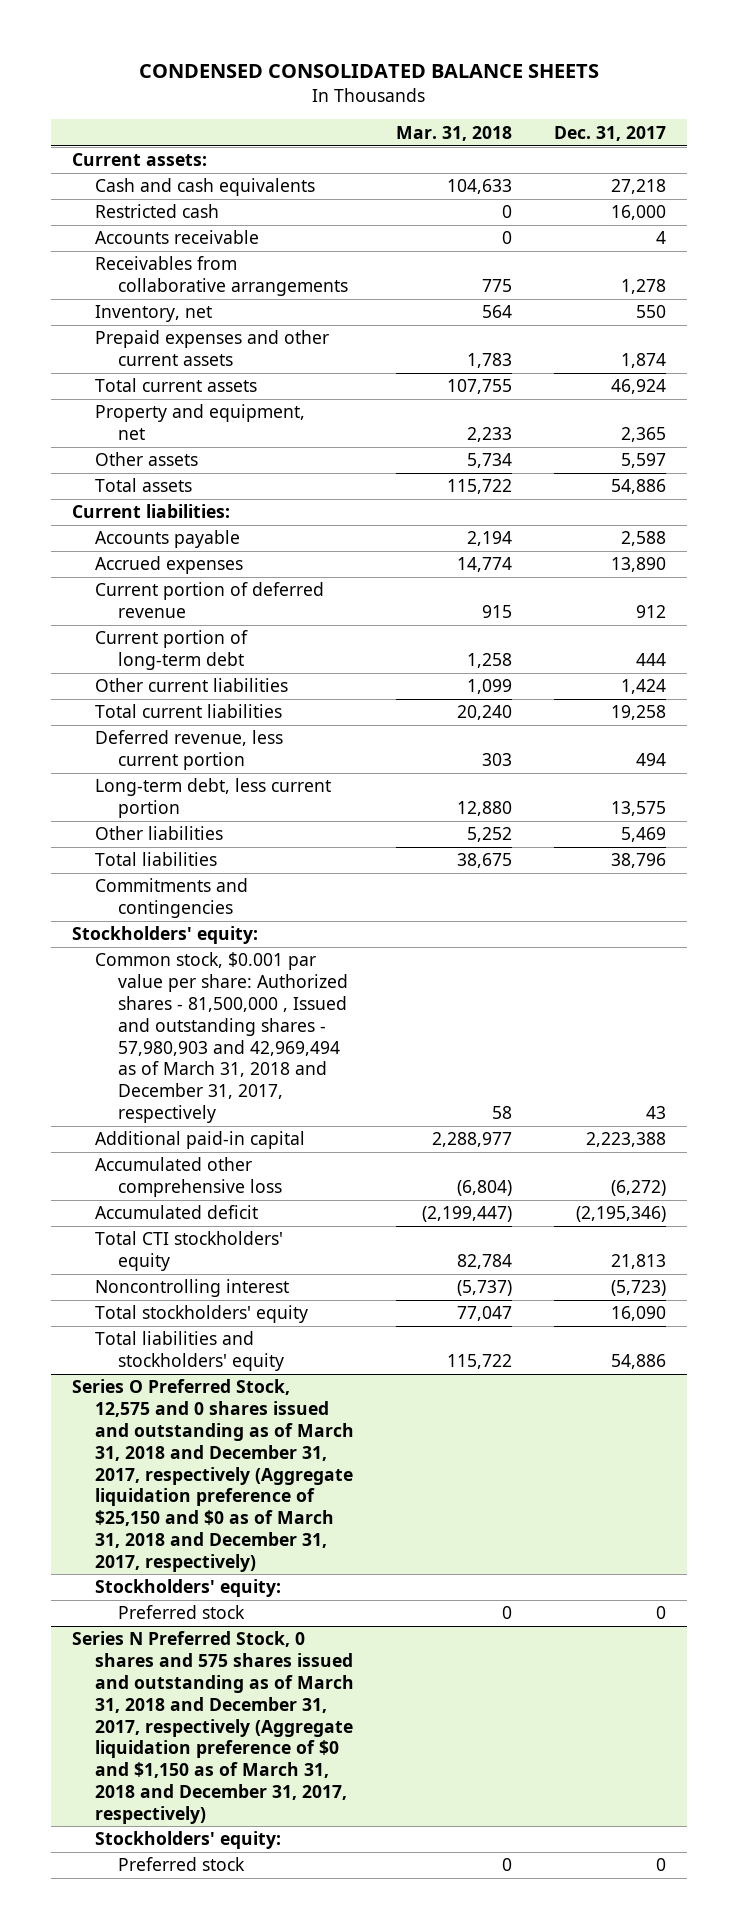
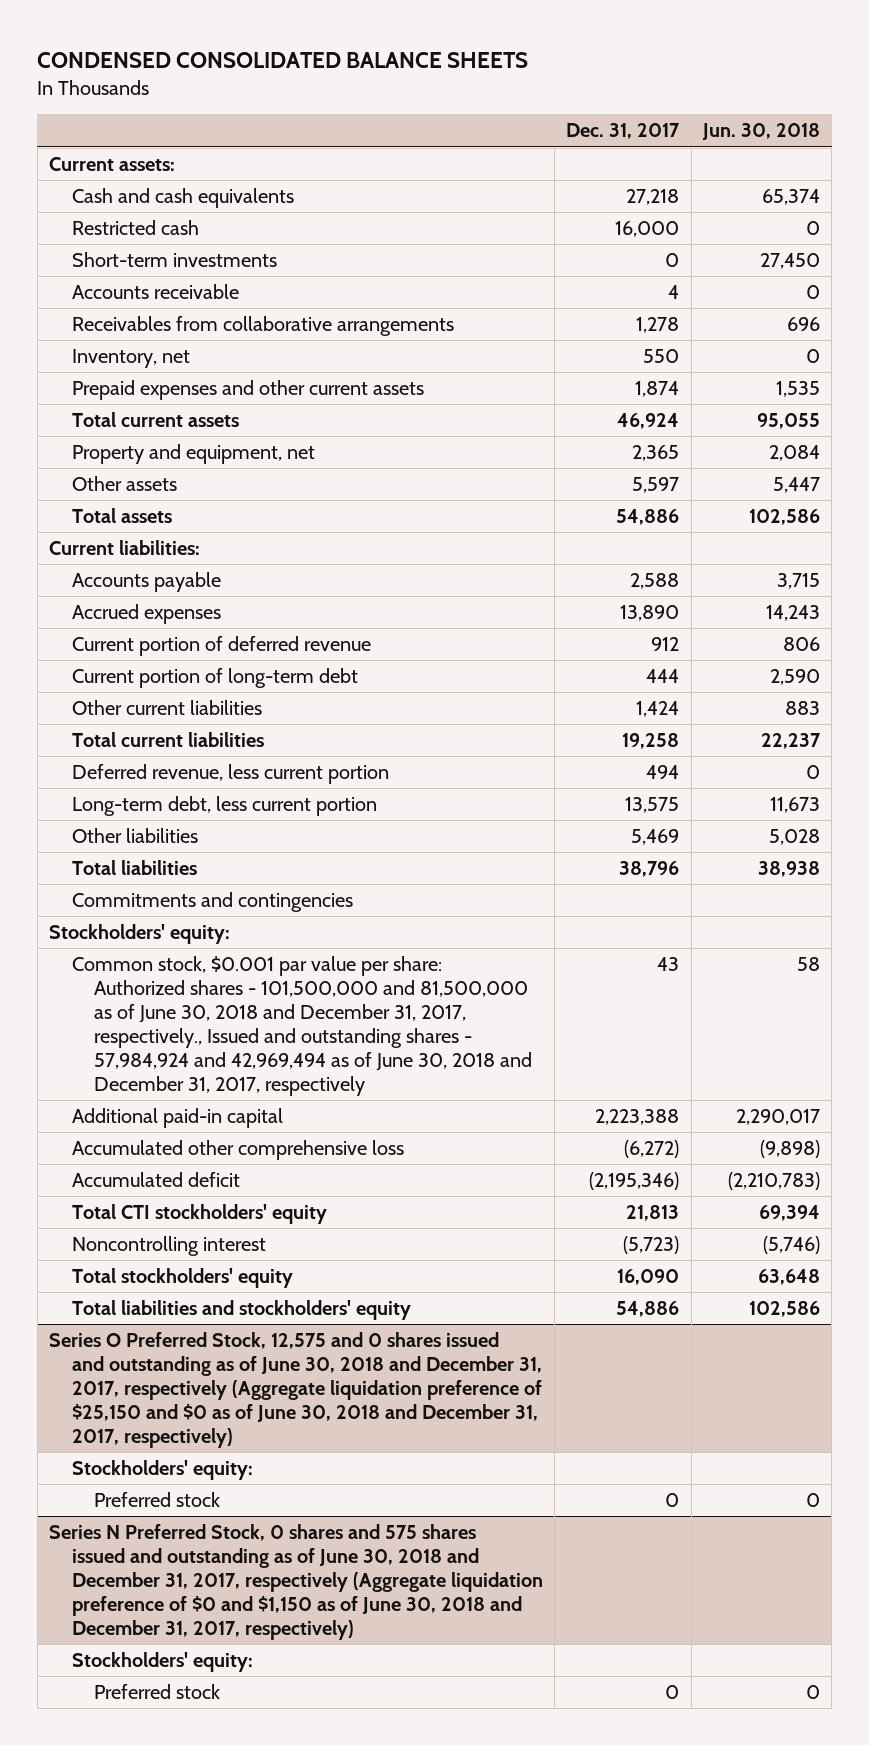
[396,125,513,141] Mar. 31, 2018 -> none
none -> [702,123,821,141] Jun. 30, 2018
none -> [71,252,277,268] Short-term investments
[95,952,349,1123] Common stock, $0.001 par value per share: Authorized shares - 81,500,000 , Issued and outstanding shares - 57,980,903 and 42,969,494 as of March 31, 2018 and December 31, 2017, respectively -> [71,956,533,1096] Common stock, $0.001 par value per share: Authorized shares - 101,500,000 and 81,500,000 as of June 30, 2018 and December 31, 2017, respectively., Issued and outstanding shares - 57,984,924 and 42,969,494 as of June 30, 2018 and December 31, 2017, respectively
[72,1379,355,1572] Series O Preferred Stock, 12,575 and 0 shares issued and outstanding as of March 31, 2018 and December 31, 2017, respectively (Aggregate liquidation preference of $25,150 and $0 as of March 31, 2018 and December 31, 2017, respectively) -> [49,1332,542,1448] Series O Preferred Stock, 12,575 and 0 shares issued and outstanding as of June 30, 2018 and December 31, 2017, respectively (Aggregate liquidation preference of $25,150 and $0 as of June 30, 2018 and December 31, 2017, respectively)
[72,1631,355,1824] Series N Preferred Stock, 0 shares and 575 shares issued and outstanding as of March 31, 2018 and December 31, 2017, respectively (Aggregate liquidation preference of $0 and $1,150 as of March 31, 2018 and December 31, 2017, respectively) -> [49,1524,543,1640] Series N Preferred Stock, 0 shares and 575 shares issued and outstanding as of June 30, 2018 and December 31, 2017, respectively (Aggregate liquidation preference of $0 and $1,150 as of June 30, 2018 and December 31, 2017, respectively)

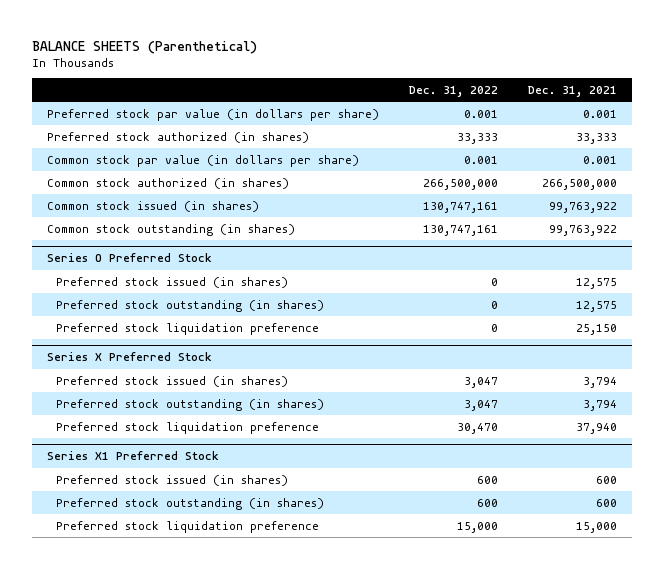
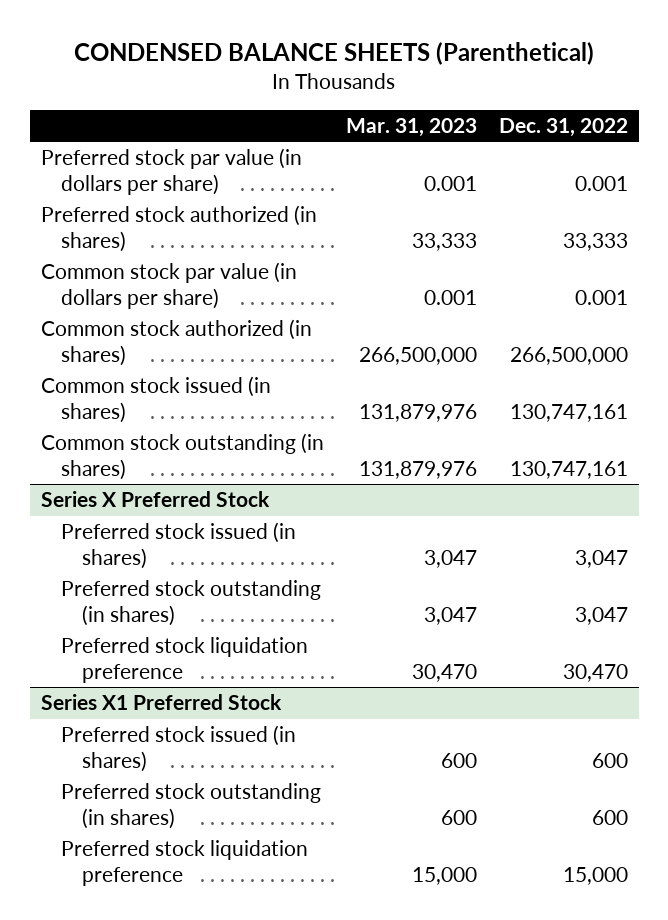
[32,40,258,54] BALANCE SHEETS (Parenthetical) -> [74,42,595,66] CONDENSED BALANCE SHEETS (Parenthetical)
[528,85,618,97] Dec. 31, 2021 -> none
none -> [345,117,477,137] Mar. 31, 2023
[47,253,213,263] Series O Preferred Stock -> none
[56,276,289,288] Preferred stock issued (in shares) -> none
[56,299,325,312] Preferred stock outstanding (in shares) -> none
[56,322,320,335] Preferred stock liquidation preference -> none

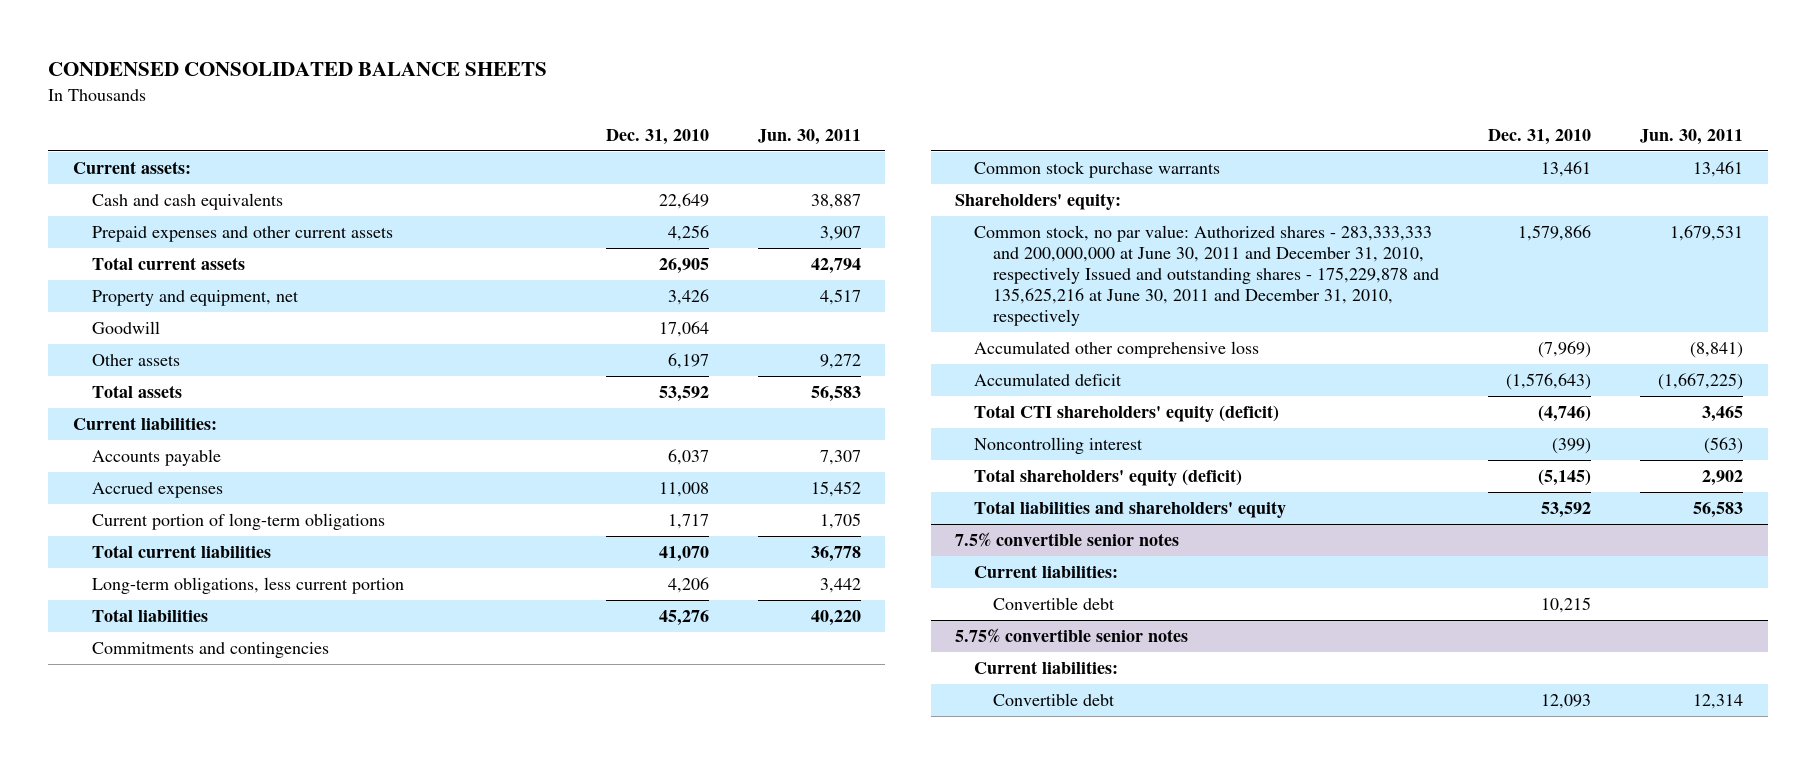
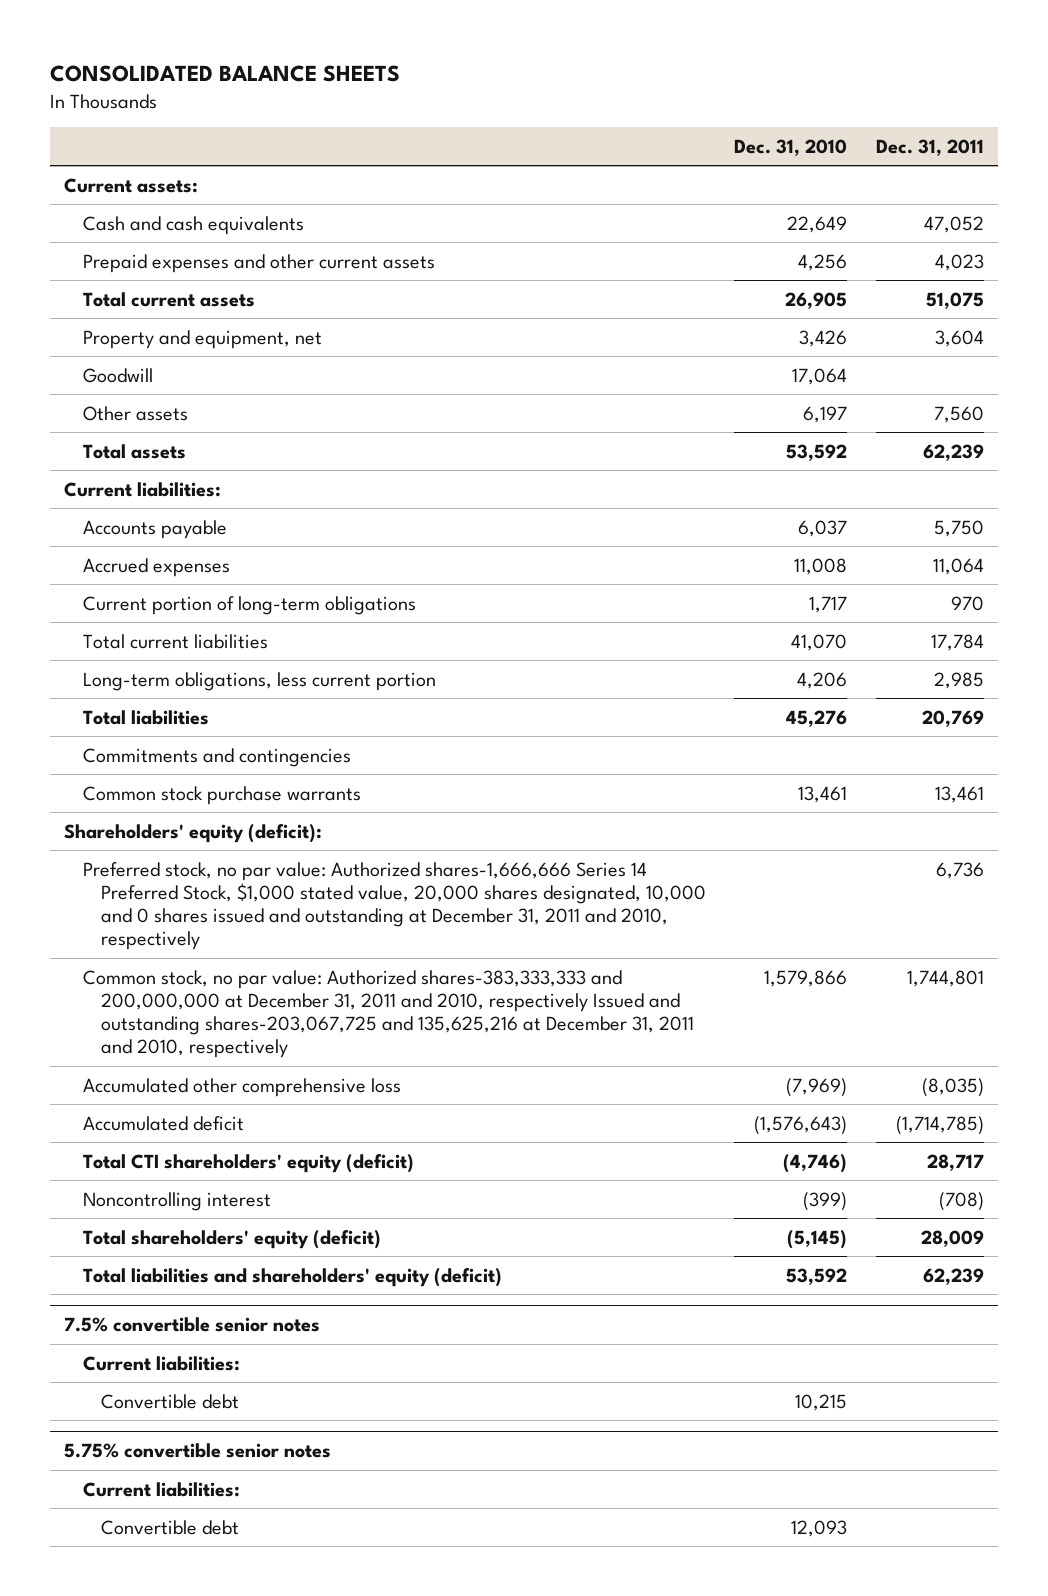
[48,62,548,77] CONDENSED CONSOLIDATED BALANCE SHEETS -> [49,64,400,82] CONSOLIDATED BALANCE SHEETS
[757,128,861,145] Jun. 30, 2011 -> none
none -> [876,139,985,157] Dec. 31, 2011
[955,192,1122,210] Shareholders' equity: -> [64,823,323,843] Shareholders' equity (deficit):
none -> [82,861,706,951] Preferred stock, no par value: Authorized shares-1,666,666 Series 14 Preferred Stock, $1,000 stated value, 20,000 shares designated, 10,000 and 0 shares issued and outstanding at December 31, 2011 and 2010, respectively
[974,224,1440,327] Common stock, no par value: Authorized shares - 283,333,333 and 200,000,000 at June 30, 2011 and December 31, 2010, respectively Issued and outstanding shares - 175,229,878 and 135,625,216 at June 30, 2011 and December 31, 2010, respectively -> [82,969,694,1059] Common stock, no par value: Authorized shares-383,333,333 and 200,000,000 at December 31, 2011 and 2010, respectively Issued and outstanding shares-203,067,725 and 135,625,216 at December 31, 2011 and 2010, respectively
[974,500,1287,518] Total liabilities and shareholders' equity -> [82,1267,502,1287] Total liabilities and shareholders' equity (deficit)

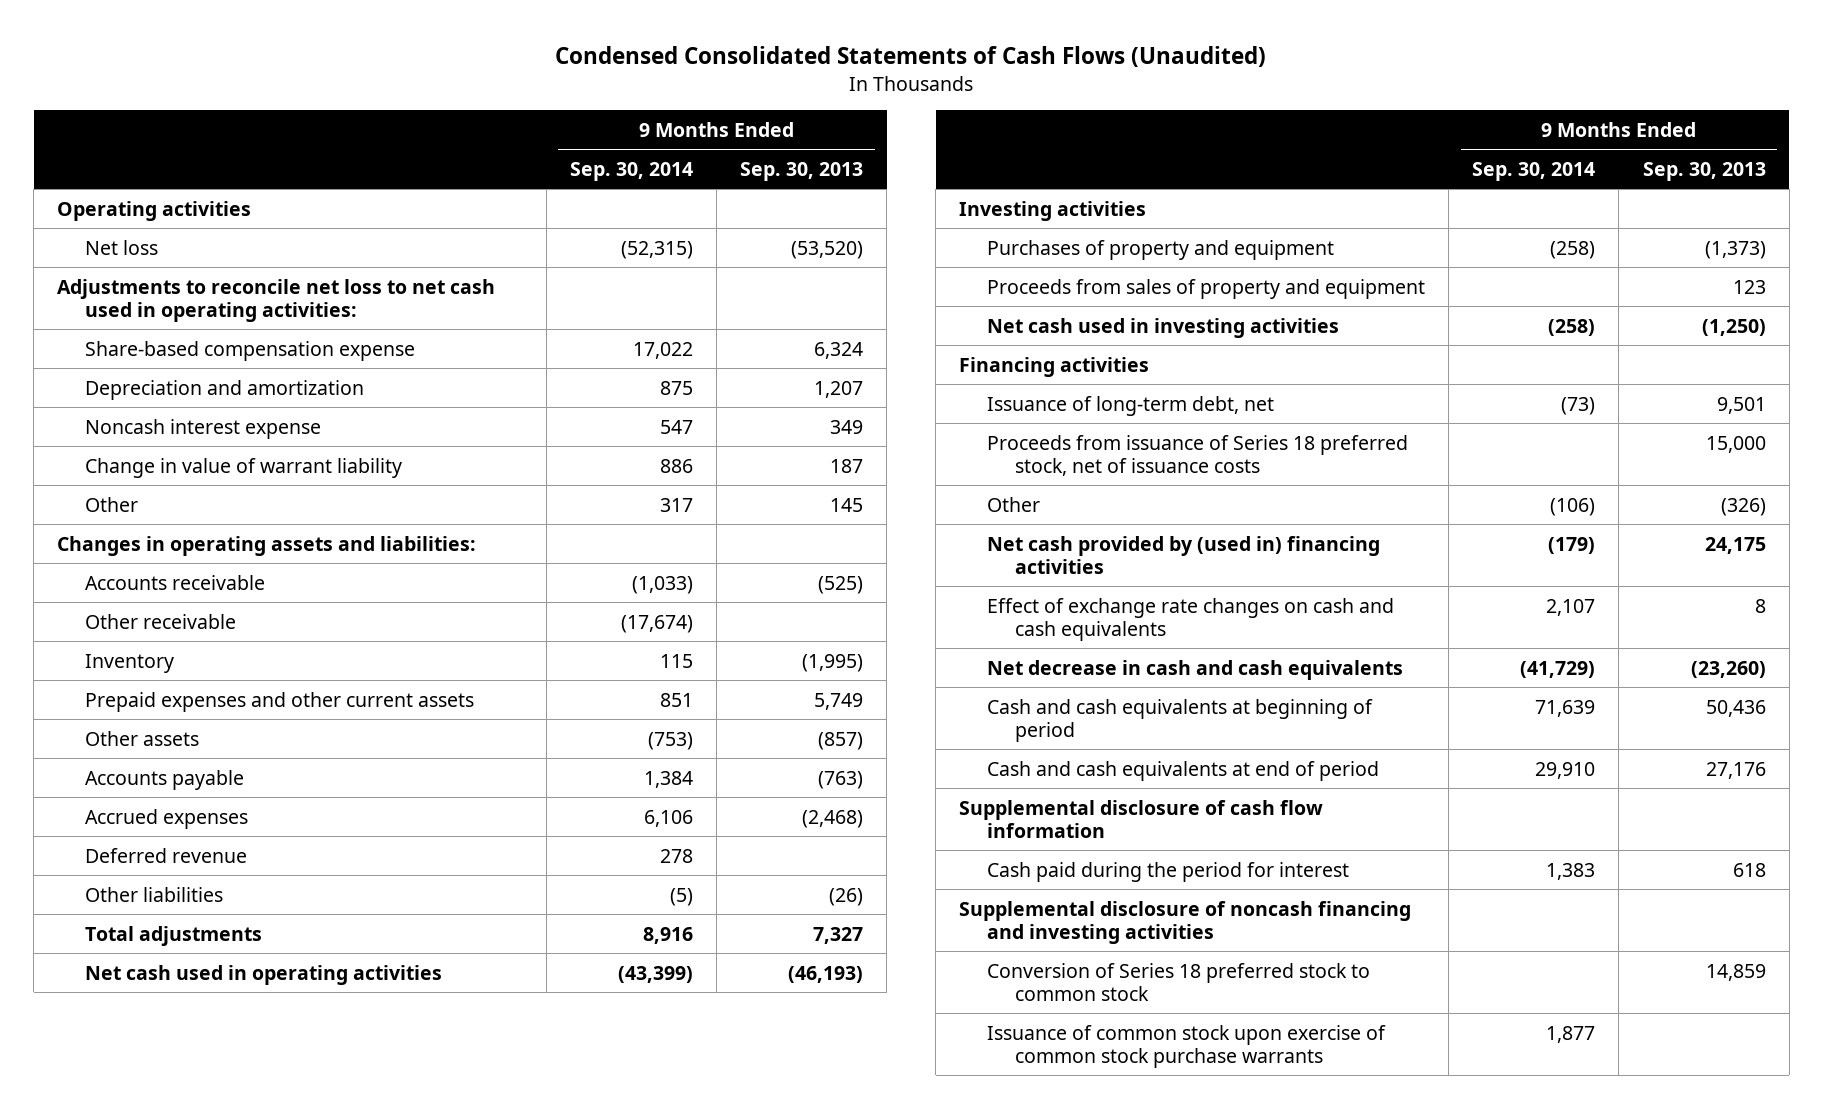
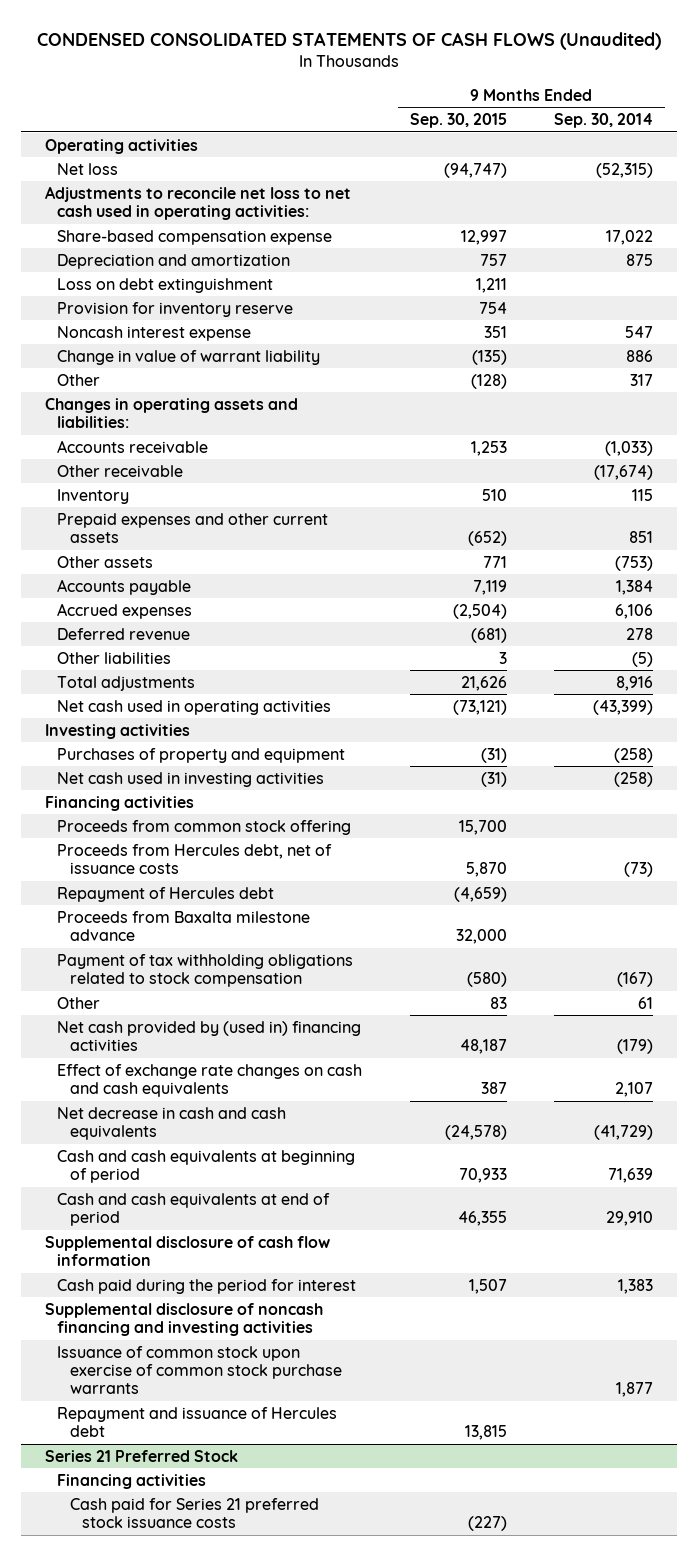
[555,46,1267,68] Condensed Consolidated Statements of Cash Flows (Unaudited) -> [37,31,662,50] CONDENSED CONSOLIDATED STATEMENTS OF CASH FLOWS (Unaudited)
[740,161,864,181] Sep. 30, 2013 -> none
none -> [409,113,507,129] Sep. 30, 2015
none -> [57,277,274,293] Loss on debt extinguishment
none -> [57,301,294,317] Provision for inventory reserve
[987,278,1426,299] Proceeds from sales of property and equipment -> none
[987,434,1409,476] Proceeds from issuance of Series 18 preferred stock, net of issuance costs -> none
none -> [57,819,352,835] Proceeds from common stock offering
[987,395,1275,416] Issuance of long-term debt, net -> [57,843,333,874] Proceeds from Hercules debt, net of issuance costs
none -> [57,886,275,902] Repayment of Hercules debt
none -> [57,910,311,941] Proceeds from Baxalta milestone advance
none -> [57,953,354,987] Payment of tax withholding obligations related to stock compensation
[1550,497,1596,516] (106) -> [638,996,654,1009] 61
[987,962,1371,1001] Conversion of Series 18 preferred stock to common stock -> none
none -> [57,1406,338,1437] Repayment and issuance of Hercules debt
none -> [44,1449,238,1462] Series 21 Preferred Stock
none -> [57,1473,207,1489] Financing activities
none -> [69,1497,319,1528] Cash paid for Series 21 preferred stock issuance costs

